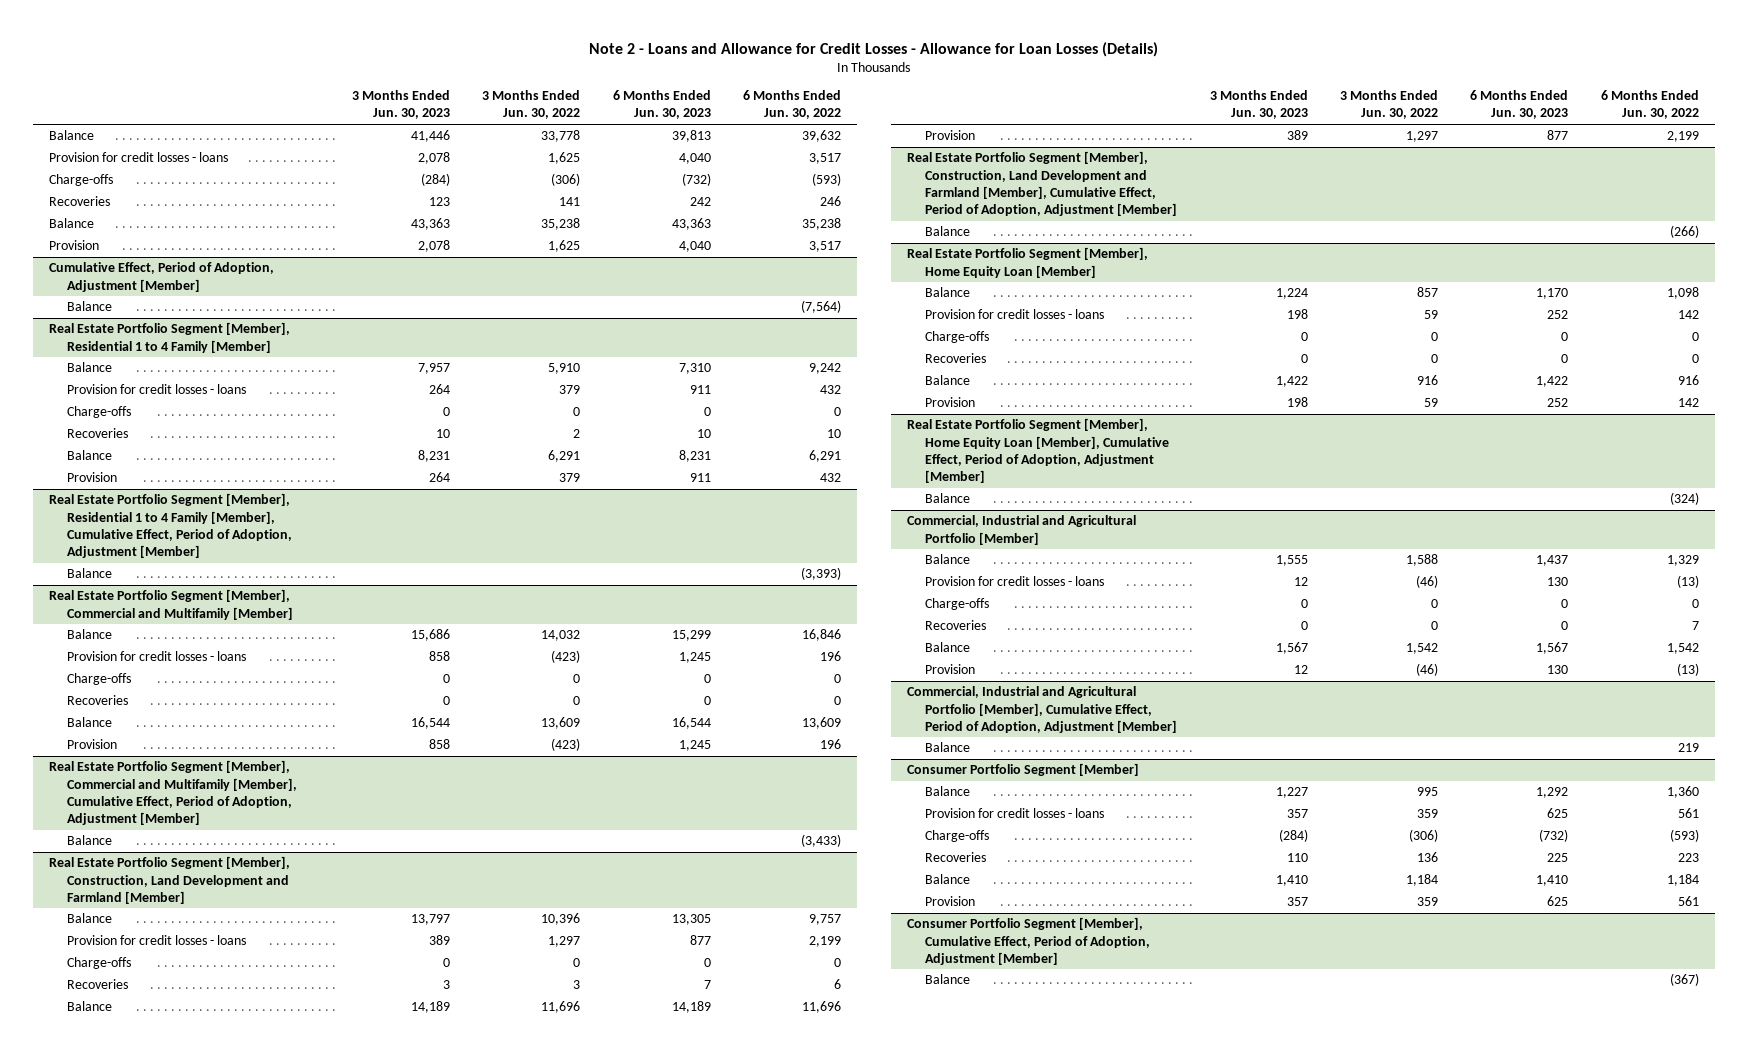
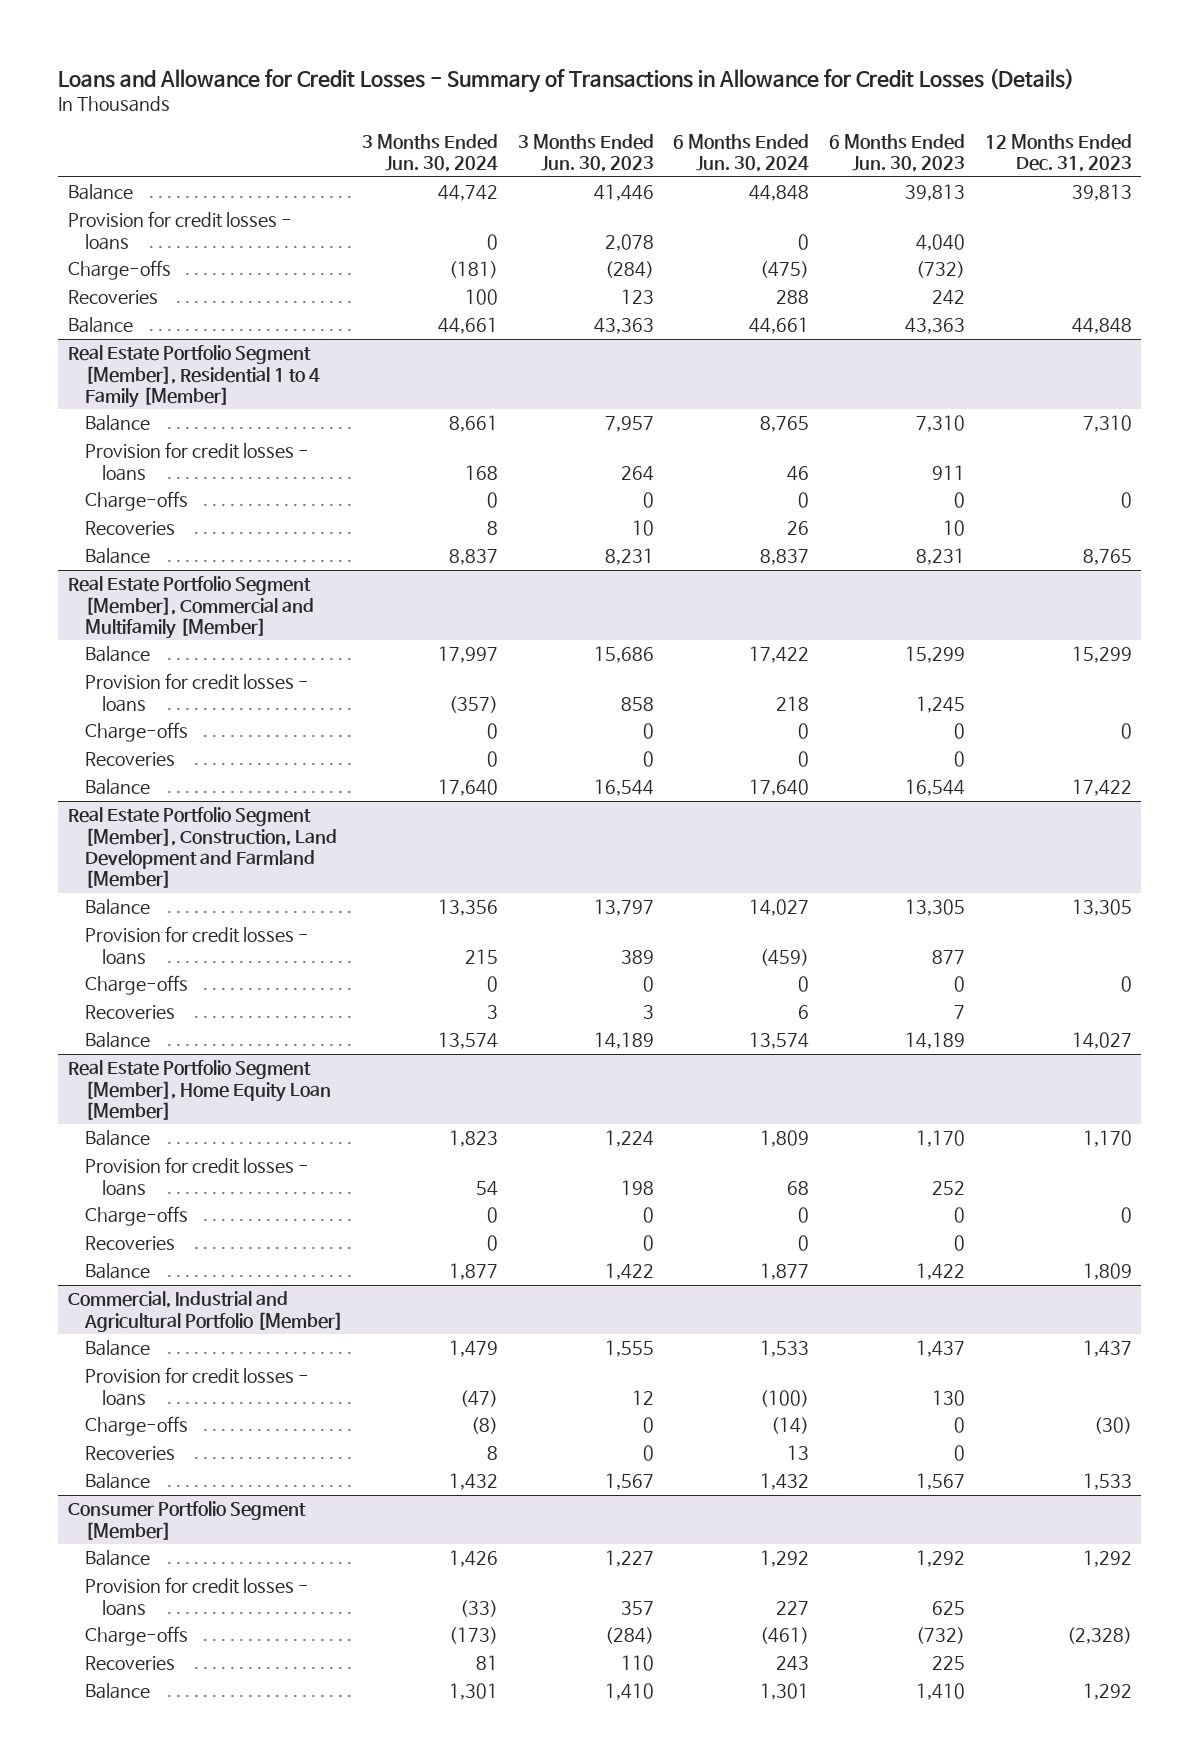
[588,41,1158,57] Note 2 - Loans and Allowance for Credit Losses - Allowance for Loan Losses (Details) -> [57,67,1074,93] Loans and Allowance for Credit Losses - Summary of Transactions in Allowance for Credit Losses (Details)
[482,90,581,120] 3 Months Ended Jun. 30, 2022 -> none
[743,90,842,120] 6 Months Ended Jun. 30, 2022 -> none
none -> [362,134,499,173] 3 Months Ended Jun. 30, 2024
none -> [673,134,810,173] 6 Months Ended Jun. 30, 2024
none -> [984,134,1132,173] 12 Months Ended Dec. 31, 2023
[49,240,100,251] Provision -> none
[49,262,275,292] Cumulative Effect, Period of Adoption, Adjustment [Member] -> none
[67,301,113,312] Balance -> none
[67,472,118,483] Provision -> none
[49,493,293,558] Real Estate Portfolio Segment [Member], Residential 1 to 4 Family [Member], Cumulative Effect, Period of Adoption, Adjustment [Member] -> none
[67,568,113,579] Balance -> none
[67,739,118,750] Provision -> none
[49,760,298,825] Real Estate Portfolio Segment [Member], Commercial and Multifamily [Member], Cumulative Effect, Period of Adoption, Adjustment [Member] -> none
[67,835,113,846] Balance -> none
[925,130,976,141] Provision -> none
[906,151,1178,216] Real Estate Portfolio Segment [Member], Construction, Land Development and Farmland [Member], Cumulative Effect, Period of Adoption, Adjustment [Member] -> none
[925,226,971,237] Balance -> none
[925,397,976,408] Provision -> none
[906,418,1170,483] Real Estate Portfolio Segment [Member], Home Equity Loan [Member], Cumulative Effect, Period of Adoption, Adjustment [Member] -> none
[925,493,971,504] Balance -> none
[925,664,976,675] Provision -> none
[906,686,1178,733] Commercial, Industrial and Agricultural Portfolio [Member], Cumulative Effect, Period of Adoption, Adjustment [Member] -> none
[925,742,971,753] Balance -> none
[925,896,976,907] Provision -> none
[906,917,1151,965] Consumer Portfolio Segment [Member], Cumulative Effect, Period of Adoption, Adjustment [Member] -> none
[925,974,971,985] Balance -> none

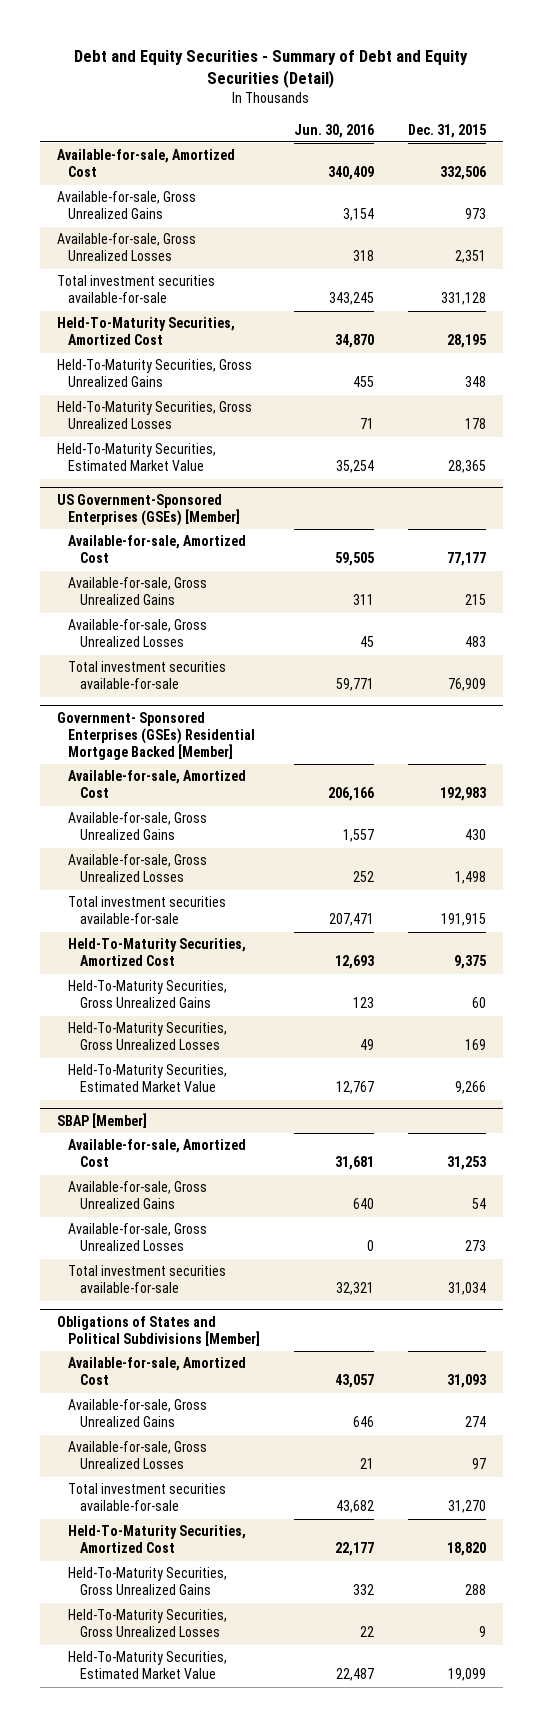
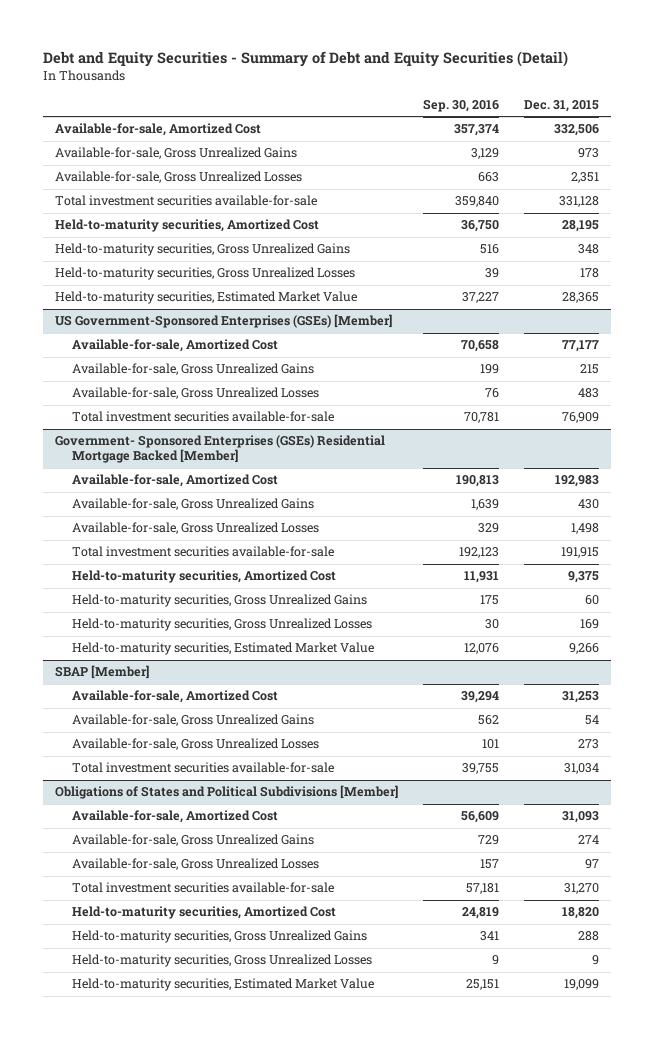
[294,123,375,138] Jun. 30, 2016 -> none
none -> [423,99,500,113] Sep. 30, 2016
[56,317,235,346] Held-To-Maturity Securities, Amortized Cost -> [55,219,320,233] Held-to-maturity securities, Amortized Cost
[56,359,252,388] Held-To-Maturity Securities, Gross Unrealized Gains -> [55,243,351,257] Held-to-maturity securities, Gross Unrealized Gains
[56,401,252,430] Held-To-Maturity Securities, Gross Unrealized Losses -> [55,267,356,281] Held-to-maturity securities, Gross Unrealized Losses
[56,443,216,472] Held-To-Maturity Securities, Estimated Market Value -> [55,291,358,305] Held-to-maturity securities, Estimated Market Value
[68,938,247,967] Held-To-Maturity Securities, Amortized Cost -> [72,570,337,584] Held-to-maturity securities, Amortized Cost
[68,980,228,1009] Held-To-Maturity Securities, Gross Unrealized Gains -> [72,594,368,608] Held-to-maturity securities, Gross Unrealized Gains
[68,1022,228,1051] Held-To-Maturity Securities, Gross Unrealized Losses -> [72,618,373,632] Held-to-maturity securities, Gross Unrealized Losses
[68,1064,228,1093] Held-To-Maturity Securities, Estimated Market Value -> [72,642,375,656] Held-to-maturity securities, Estimated Market Value
[68,1525,247,1554] Held-To-Maturity Securities, Amortized Cost -> [72,906,337,920] Held-to-maturity securities, Amortized Cost
[68,1567,228,1596] Held-To-Maturity Securities, Gross Unrealized Gains -> [72,930,368,944] Held-to-maturity securities, Gross Unrealized Gains
[68,1609,228,1638] Held-To-Maturity Securities, Gross Unrealized Losses -> [72,954,373,968] Held-to-maturity securities, Gross Unrealized Losses
[68,1651,228,1680] Held-To-Maturity Securities, Estimated Market Value -> [72,978,375,992] Held-to-maturity securities, Estimated Market Value

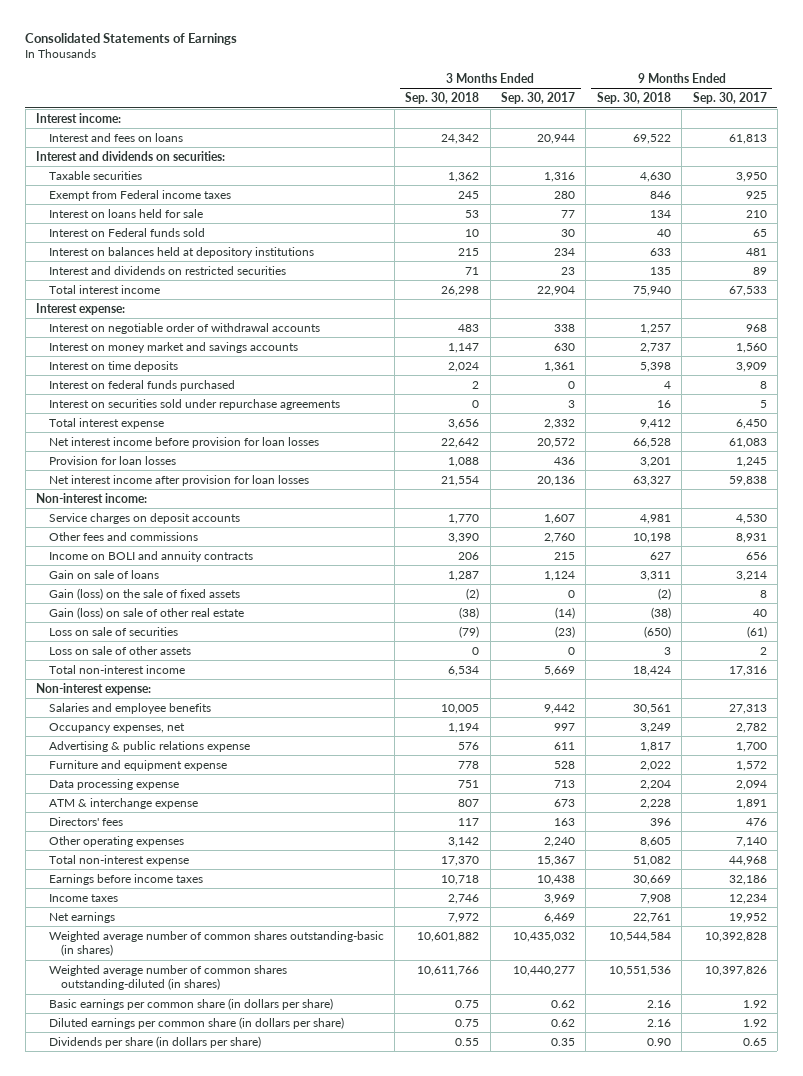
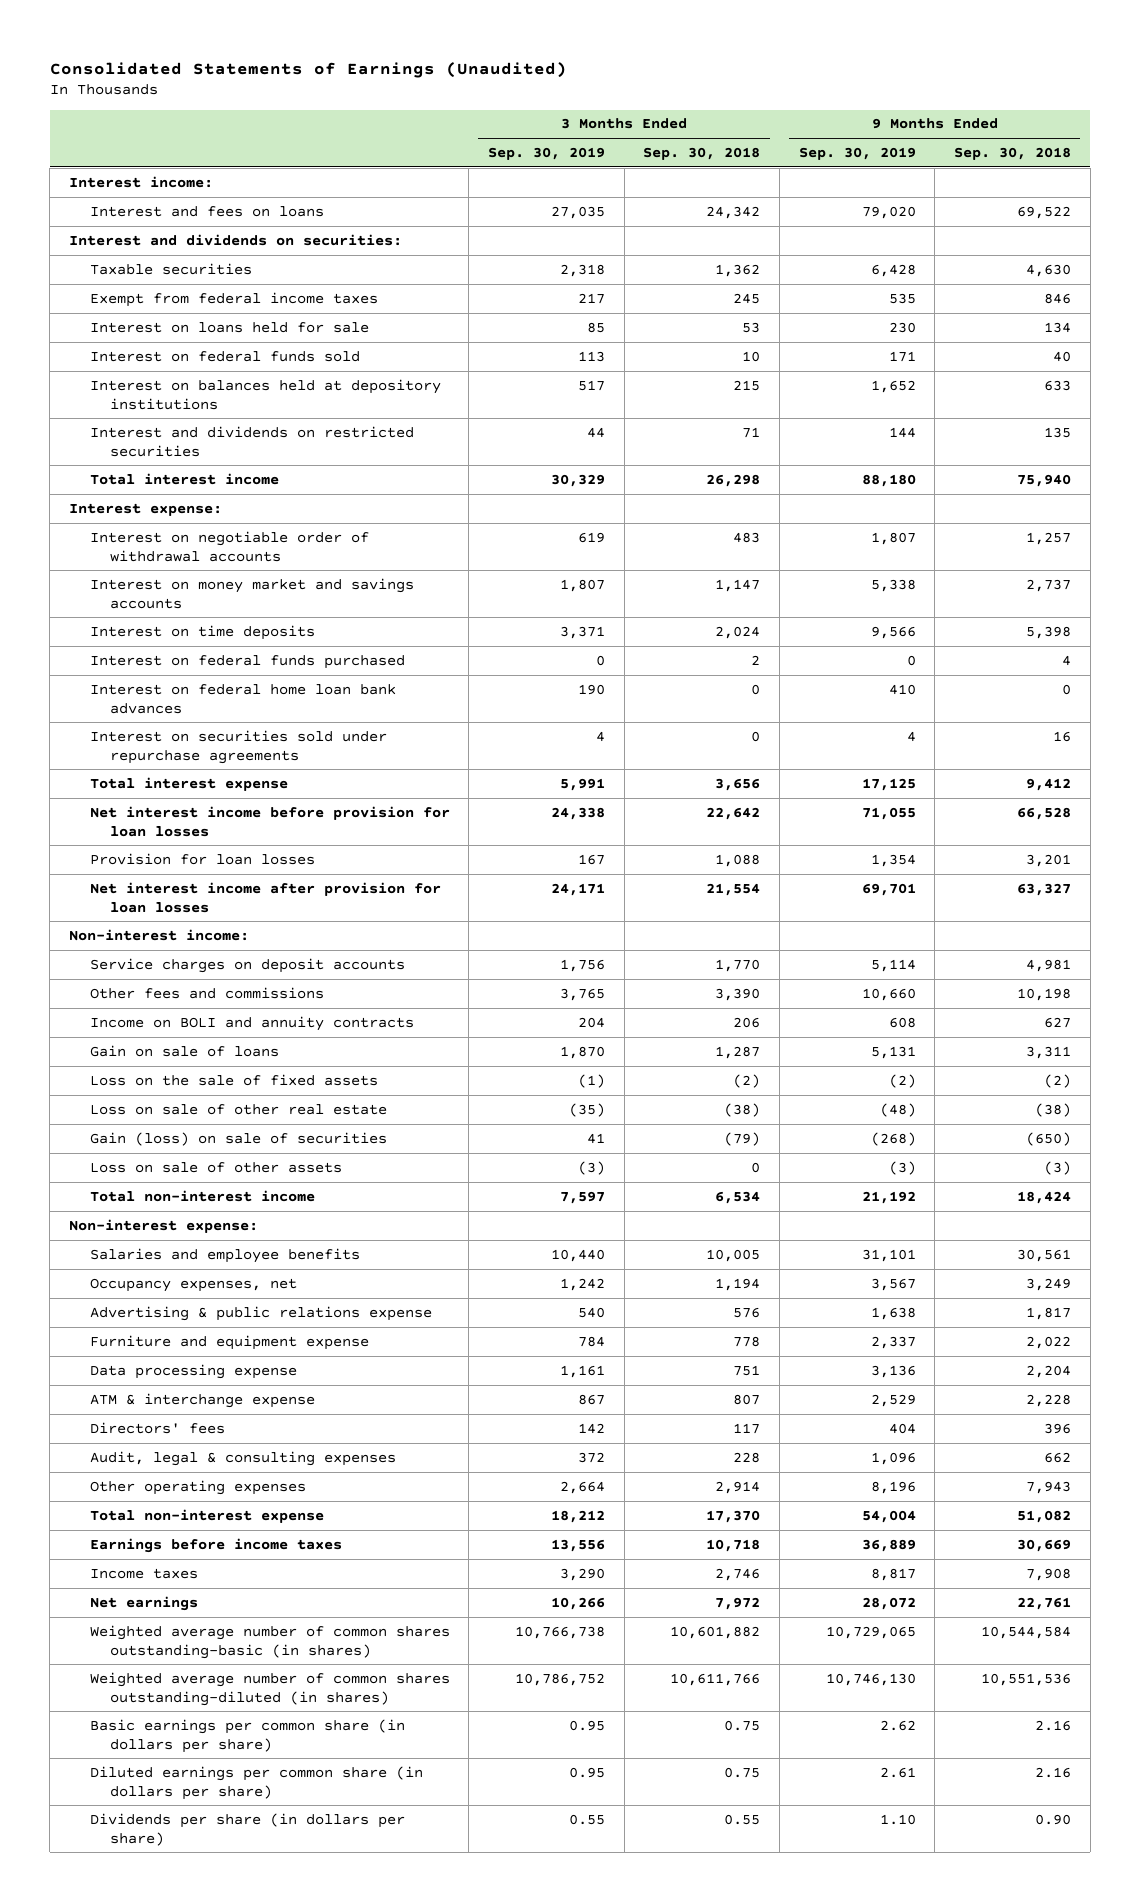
[25,32,238,45] Consolidated Statements of Earnings -> [49,61,567,78] Consolidated Statements of Earnings (Unaudited)
[501,92,576,105] Sep. 30, 2017 -> none
[692,92,767,105] Sep. 30, 2017 -> none
none -> [487,146,605,160] Sep. 30, 2019
none -> [798,146,916,160] Sep. 30, 2019
[48,189,231,201] Exempt from Federal income taxes -> [89,291,378,307] Exempt from federal income taxes
[48,227,205,237] Interest on Federal funds sold -> [89,350,360,362] Interest on federal funds sold
none -> [89,683,396,714] Interest on federal home loan bank advances
[48,587,240,600] Gain (loss) on the sale of fixed assets -> [89,1073,378,1086] Loss on the sale of fixed assets
[48,606,244,619] Gain (loss) on sale of other real estate -> [89,1103,387,1115] Loss on sale of other real estate
[48,626,178,636] Loss on sale of securities -> [89,1131,387,1146] Gain (loss) on sale of securities
[663,646,671,655] 3 -> [1043,1160,1071,1175] (3)
none -> [89,1450,396,1466] Audit, legal & consulting expenses
[448,836,480,847] 3,142 -> [715,1480,761,1494] 2,914
[639,836,671,847] 8,605 -> [1025,1480,1071,1494] 7,943

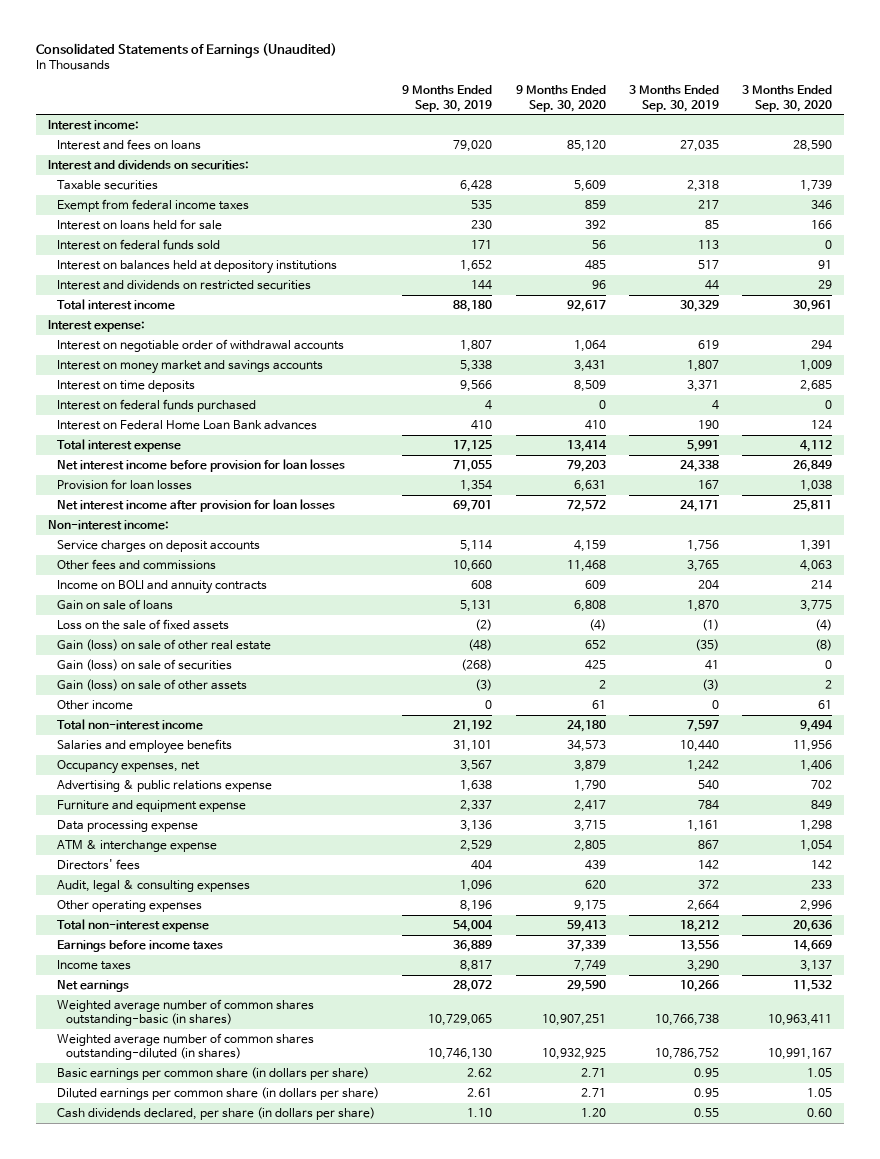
[643,146,761,160] Sep. 30, 2018 -> none
[953,146,1071,160] Sep. 30, 2018 -> none
none -> [515,85,606,112] 9 Months Ended Sep. 30, 2020
none -> [742,85,833,112] 3 Months Ended Sep. 30, 2020
[89,729,387,764] Interest on securities sold under repurchase agreements -> none
[595,654,605,666] 0 -> [711,399,719,410] 4
[906,654,916,666] 0 -> [485,399,493,410] 4
[89,683,396,714] Interest on federal home loan bank advances -> [56,419,317,430] Interest on Federal Home Loan Bank advances
[89,1103,387,1115] Loss on sale of other real estate -> [56,638,271,651] Gain (loss) on sale of other real estate
[89,1161,342,1173] Loss on sale of other assets -> [56,678,247,691] Gain (loss) on sale of other assets
none -> [56,699,133,710] Other income
[68,1218,258,1233] Non-interest expense: -> none
[89,1812,405,1846] Dividends per share (in dollars per share) -> [56,1106,375,1120] Cash dividends declared, per share (in dollars per share)

